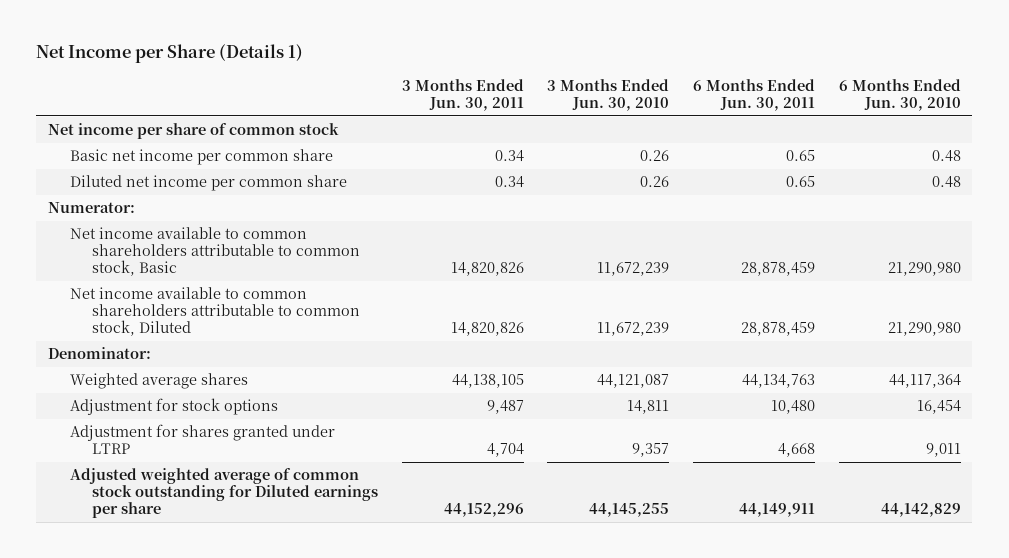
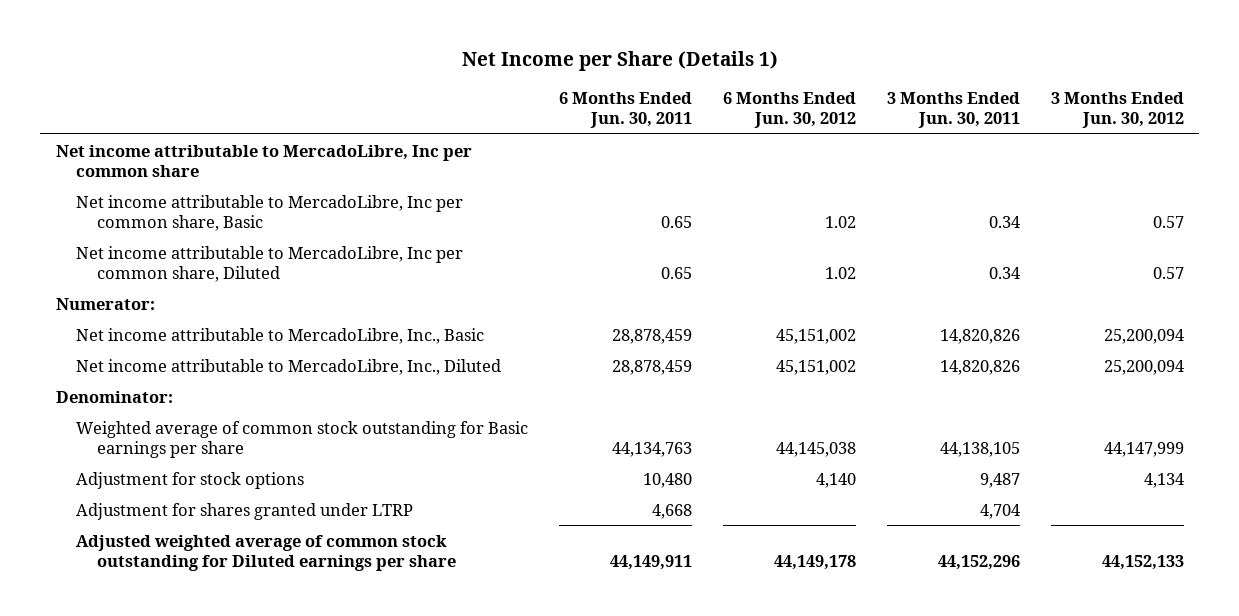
[547,78,670,111] 3 Months Ended Jun. 30, 2010 -> none
[838,78,961,111] 6 Months Ended Jun. 30, 2010 -> none
none -> [722,92,856,129] 6 Months Ended Jun. 30, 2012
none -> [1050,92,1184,129] 3 Months Ended Jun. 30, 2012
[48,123,340,140] Net income per share of common stock -> [55,144,472,177] Net income attributable to MercadoLibre, Inc per common share
[70,149,334,166] Basic net income per common share -> [76,194,464,231] Net income attributable to MercadoLibre, Inc per common share, Basic
[70,175,348,192] Diluted net income per common share -> [76,245,464,282] Net income attributable to MercadoLibre, Inc per common share, Diluted
[70,227,361,276] Net income available to common shareholders attributable to common stock, Basic -> [76,327,485,344] Net income attributable to MercadoLibre, Inc., Basic
[70,287,361,336] Net income available to common shareholders attributable to common stock, Diluted -> [76,358,502,375] Net income attributable to MercadoLibre, Inc., Diluted
[70,373,249,390] Weighted average shares -> [76,420,529,458] Weighted average of common stock outstanding for Basic earnings per share

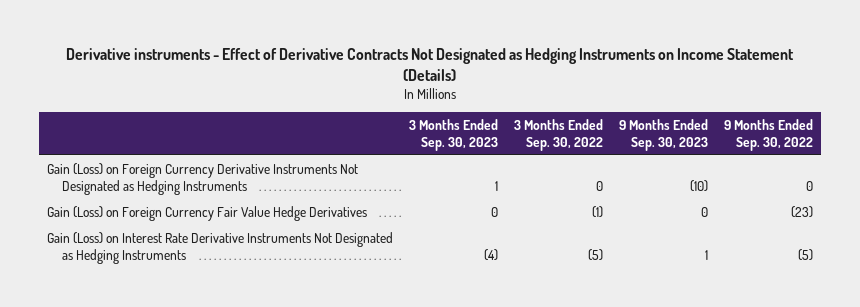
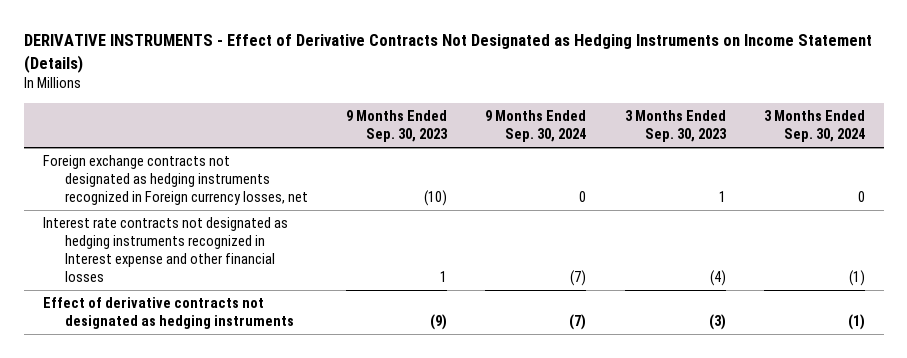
[66,47,795,81] Derivative instruments - Effect of Derivative Contracts Not Designated as Hedging Instruments on Income Statement (Details) -> [23,34,872,73] DERIVATIVE INSTRUMENTS - Effect of Derivative Contracts Not Designated as Hedging Instruments on Income Statement (Details)
[514,118,604,151] 3 Months Ended Sep. 30, 2022 -> none
[723,118,813,151] 9 Months Ended Sep. 30, 2022 -> none
none -> [485,110,587,143] 9 Months Ended Sep. 30, 2024
none -> [763,110,865,143] 3 Months Ended Sep. 30, 2024
[47,206,368,222] Gain (Loss) on Foreign Currency Fair Value Hedge Derivatives -> none
[47,163,359,195] Gain (Loss) on Foreign Currency Derivative Instruments Not Designated as Hedging Instruments -> [42,155,309,206] Foreign exchange contracts not designated as hedging instruments recognized in Foreign currency losses, net
[47,232,394,264] Gain (Loss) on Interest Rate Derivative Instruments Not Designated as Hedging Instruments -> [42,217,288,283] Interest rate contracts not designated as hedging instruments recognized in Interest expense and other financial losses
none -> [42,297,295,330] Effect of derivative contracts not designated as hedging instruments

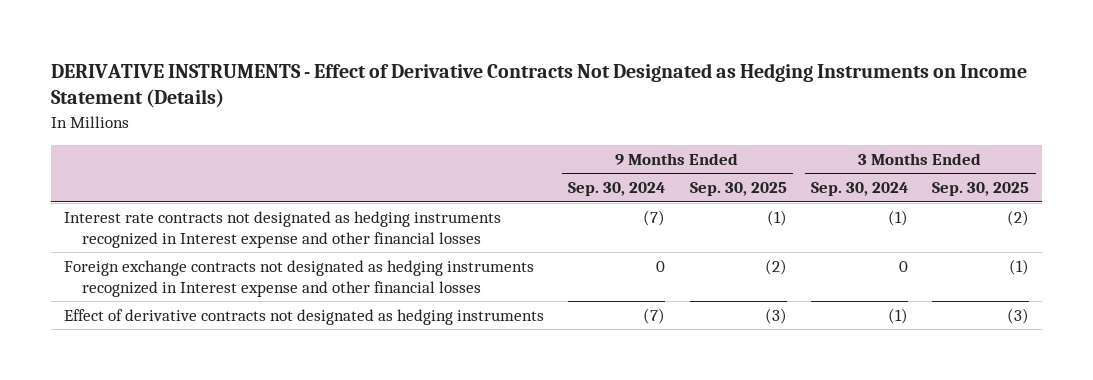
[346,110,449,143] 9 Months Ended Sep. 30, 2023 -> none
[624,110,727,143] 3 Months Ended Sep. 30, 2023 -> none
none -> [689,182,787,197] Sep. 30, 2025
none -> [932,182,1030,197] Sep. 30, 2025
[42,155,309,206] Foreign exchange contracts not designated as hedging instruments recognized in Foreign currency losses, net -> none
none -> [63,260,534,297] Foreign exchange contracts not designated as hedging instruments recognized in Interest expense and other financial losses

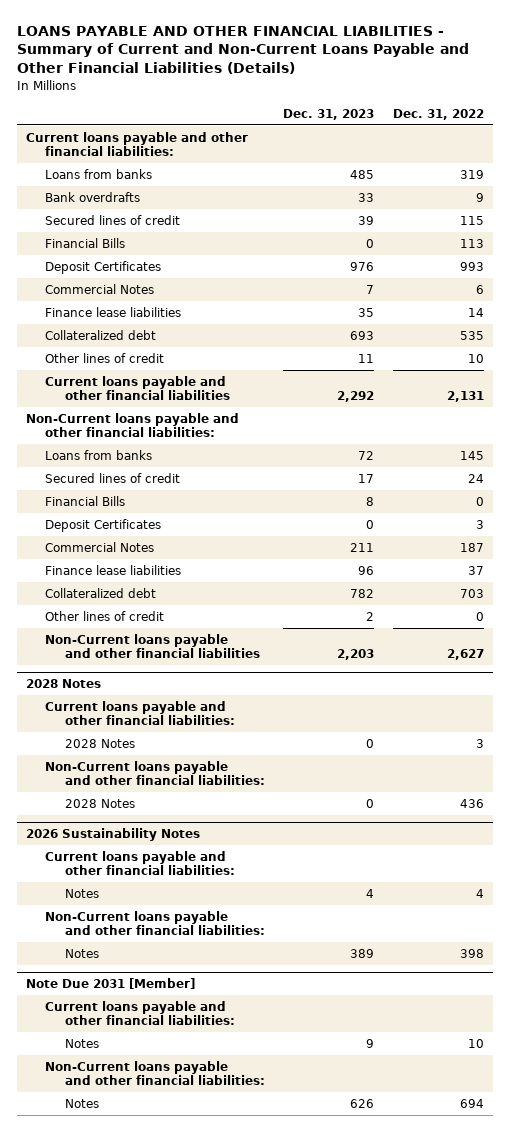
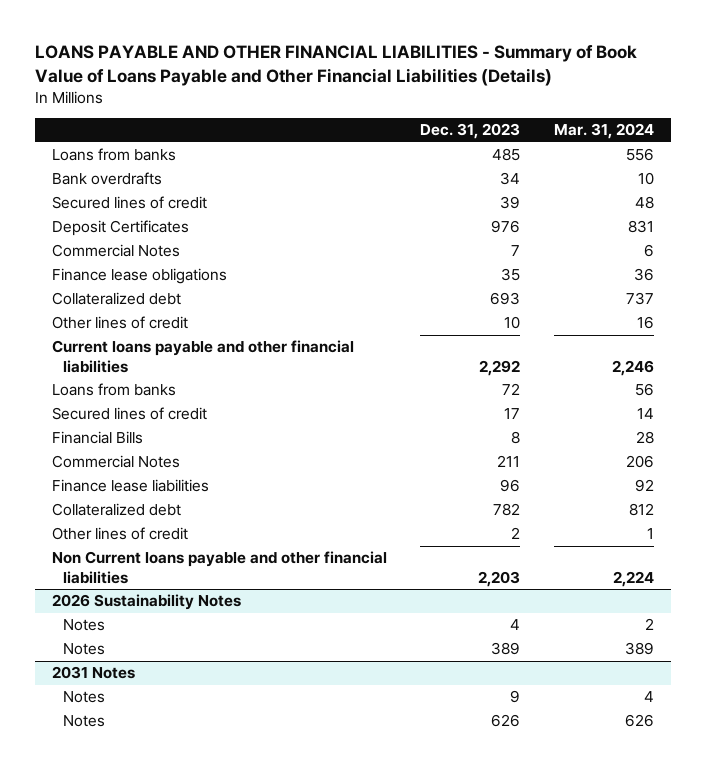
[16,25,469,75] LOANS PAYABLE AND OTHER FINANCIAL LIABILITIES - Summary of Current and Non-Current Loans Payable and Other Financial Liabilities (Details) -> [34,45,637,86] LOANS PAYABLE AND OTHER FINANCIAL LIABILITIES - Summary of Book Value of Loans Payable and Other Financial Liabilities (Details)
[392,108,484,120] Dec. 31, 2022 -> none
none -> [553,123,654,140] Mar. 31, 2024
[25,131,248,157] Current loans payable and other financial liabilities: -> none
[358,192,375,202] 33 -> [500,172,521,186] 34
[45,237,126,248] Financial Bills -> none
[45,306,182,317] Finance lease liabilities -> [51,268,227,285] Finance lease obligations
[358,353,375,363] 11 -> [504,316,521,330] 10
[25,412,239,438] Non-Current loans payable and other financial liabilities: -> none
[45,518,162,532] Deposit Certificates -> none
[25,679,101,689] 2028 Notes -> none
[45,700,235,726] Current loans payable and other financial liabilities: -> none
[64,738,135,748] 2028 Notes -> none
[45,760,265,786] Non-Current loans payable and other financial liabilities: -> none
[64,798,135,808] 2028 Notes -> none
[45,633,260,659] Non-Current loans payable and other financial liabilities -> [51,551,387,584] Non Current loans payable and other financial liabilities
[45,850,235,876] Current loans payable and other financial liabilities: -> none
[45,910,265,936] Non-Current loans payable and other financial liabilities: -> none
[45,1000,235,1026] Current loans payable and other financial liabilities: -> none
[25,978,195,990] Note Due 2031 [Member] -> [51,666,135,680] 2031 Notes
[45,1060,265,1086] Non-Current loans payable and other financial liabilities: -> none

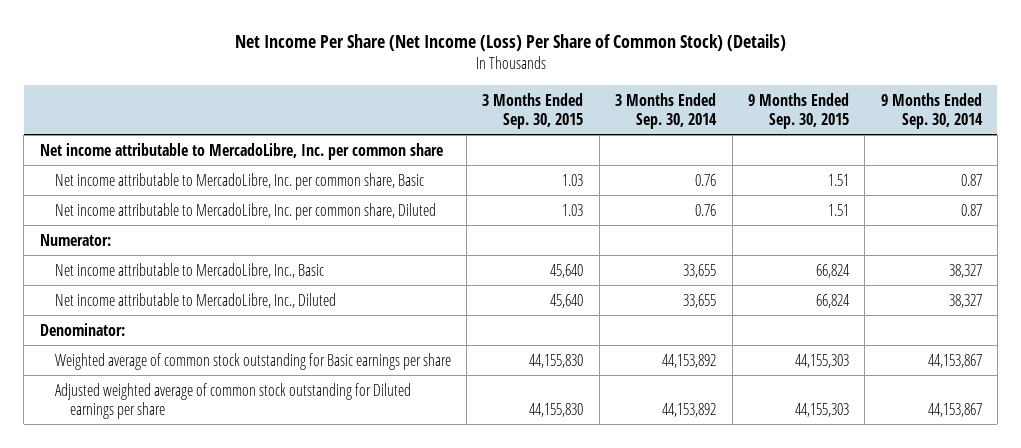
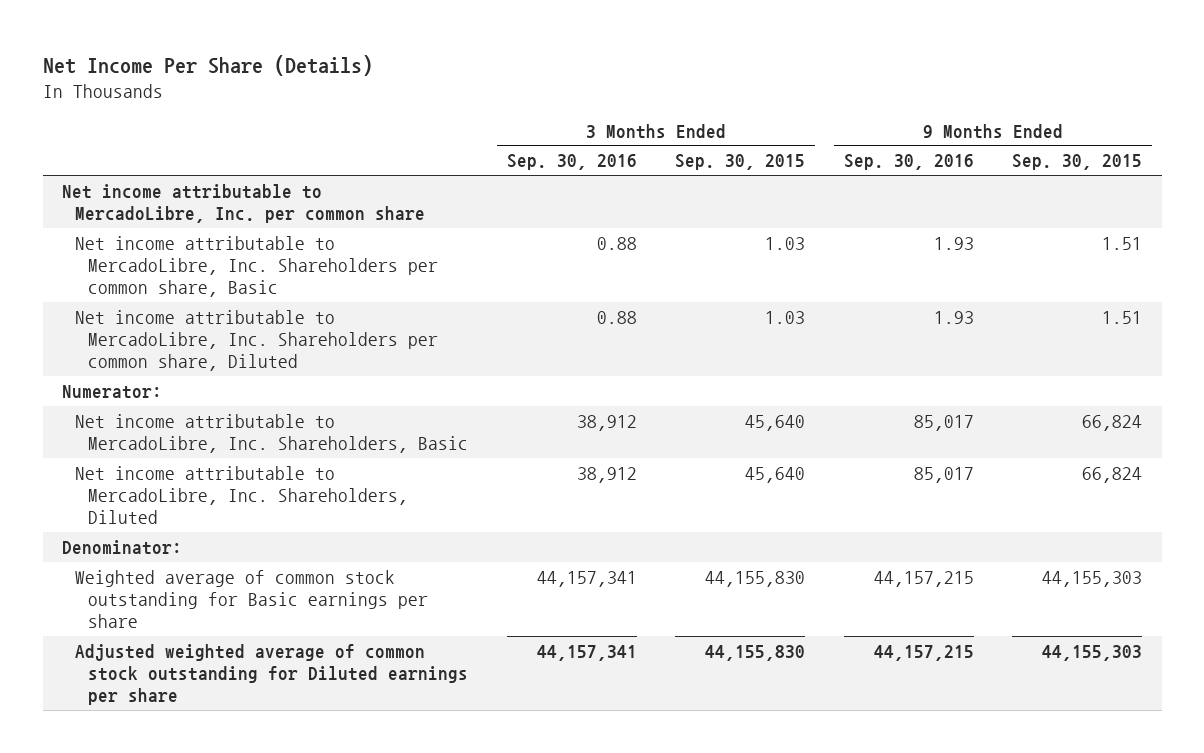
[234,34,786,52] Net Income Per Share (Net Income (Loss) Per Share of Common Stock) (Details) -> [42,54,373,76] Net Income Per Share (Details)
[615,92,718,129] 3 Months Ended Sep. 30, 2014 -> none
[880,92,983,129] 9 Months Ended Sep. 30, 2014 -> none
none -> [506,154,637,171] Sep. 30, 2016
none -> [843,154,974,171] Sep. 30, 2016
[54,172,424,190] Net income attributable to MercadoLibre, Inc. per common share, Basic -> [75,235,439,298] Net income attributable to MercadoLibre, Inc. Shareholders per common share, Basic
[54,202,436,220] Net income attributable to MercadoLibre, Inc. per common share, Diluted -> [75,309,439,372] Net income attributable to MercadoLibre, Inc. Shareholders per common share, Diluted
[54,262,324,278] Net income attributable to MercadoLibre, Inc., Basic -> [75,413,469,454] Net income attributable to MercadoLibre, Inc. Shareholders, Basic
[54,292,336,308] Net income attributable to MercadoLibre, Inc., Diluted -> [75,465,409,525] Net income attributable to MercadoLibre, Inc. Shareholders, Diluted

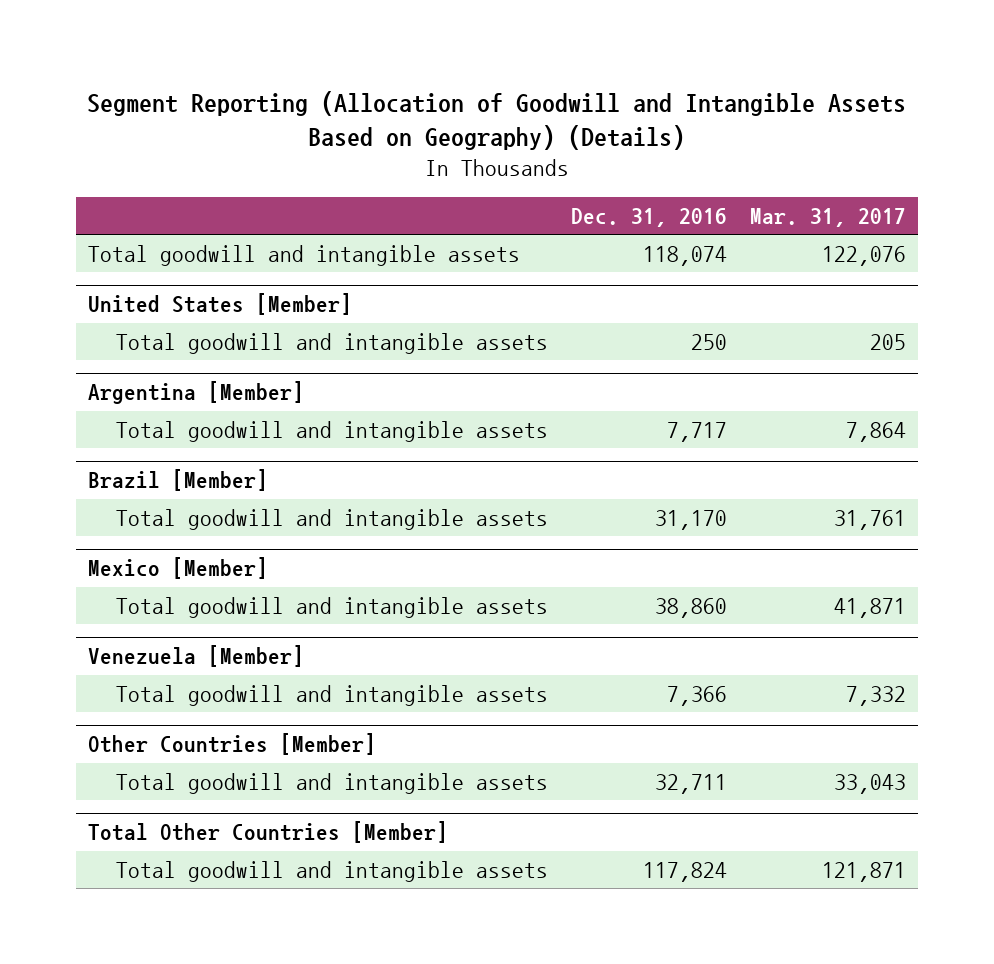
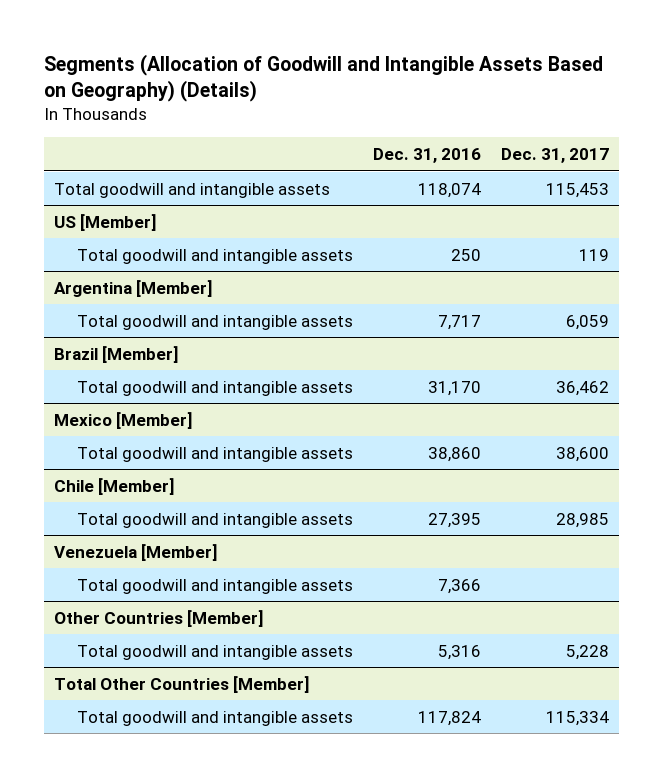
[87,90,907,151] Segment Reporting (Allocation of Goodwill and Intangible Assets Based on Geography) (Details) -> [43,53,603,103] Segments (Allocation of Goodwill and Intangible Assets Based on Geography) (Details)
[750,207,907,227] Mar. 31, 2017 -> none
none -> [500,148,609,164] Dec. 31, 2017
[87,293,352,316] United States [Member] -> [53,213,156,231] US [Member]
none -> [53,477,174,495] Chile [Member]
none -> [76,512,353,528] Total goodwill and intangible assets
[655,773,728,794] 32,711 -> [437,644,481,660] 5,316

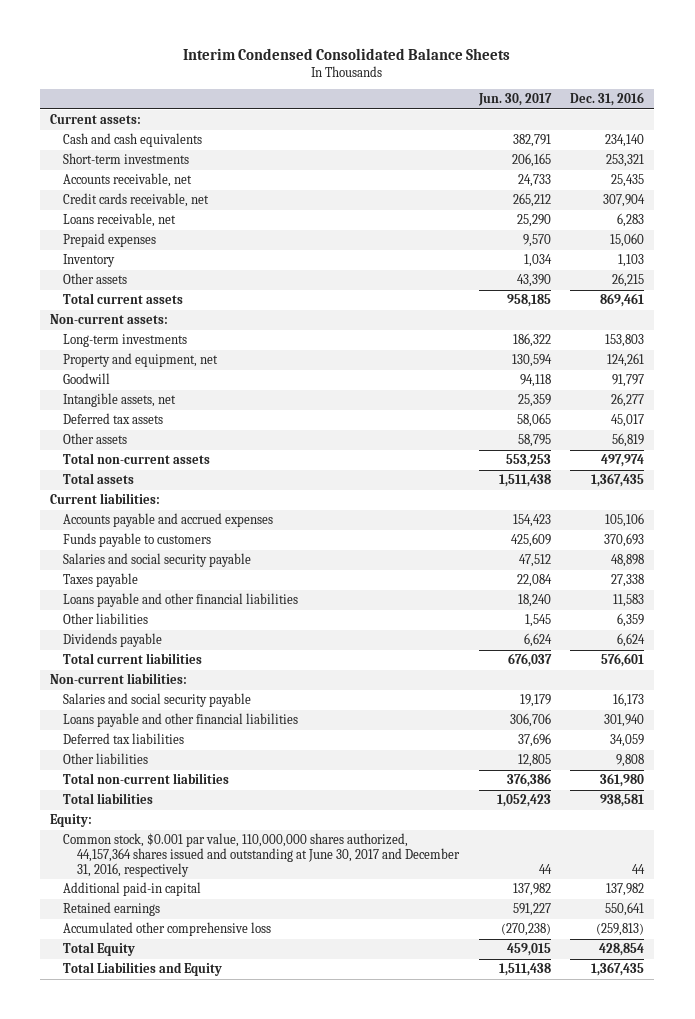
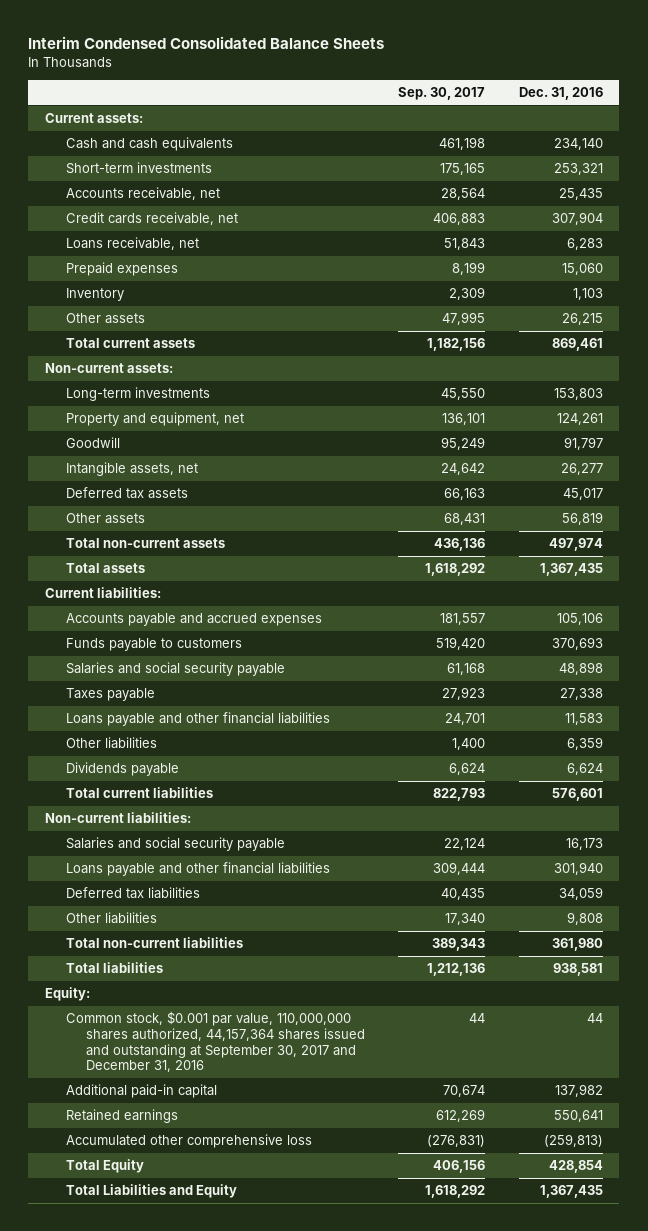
[477,93,552,107] Jun. 30, 2017 -> none
none -> [398,87,486,101] Sep. 30, 2017
[63,833,460,877] Common stock, $0.001 par value, 110,000,000 shares authorized, 44,157,364 shares issued and outstanding at June 30, 2017 and December 31, 2016, respectively -> [65,1011,366,1073] Common stock, $0.001 par value, 110,000,000 shares authorized, 44,157,364 shares issued and outstanding at September 30, 2017 and December 31, 2016

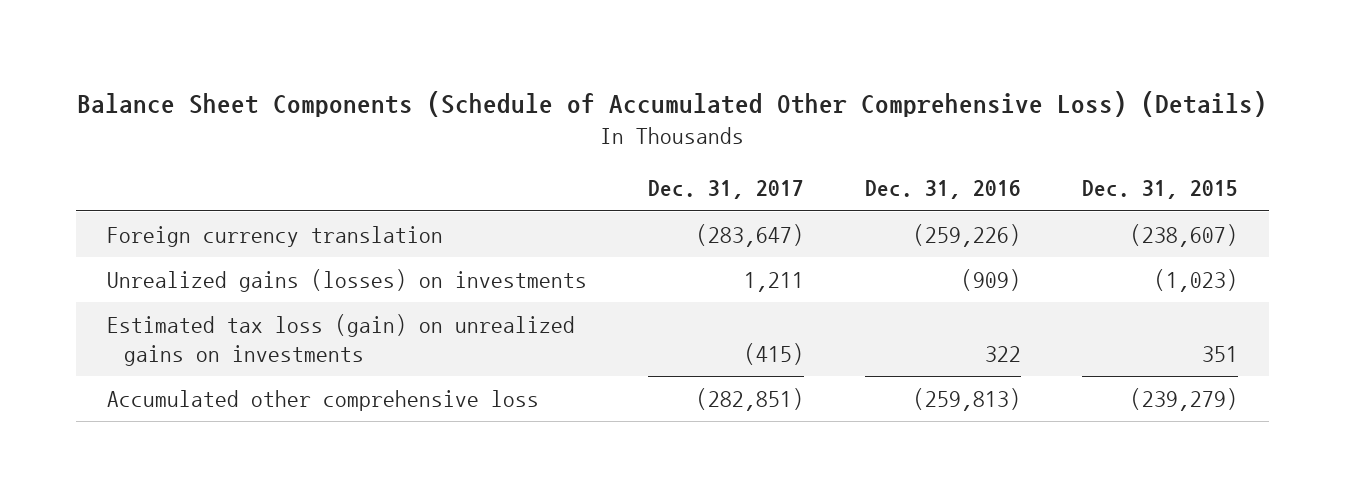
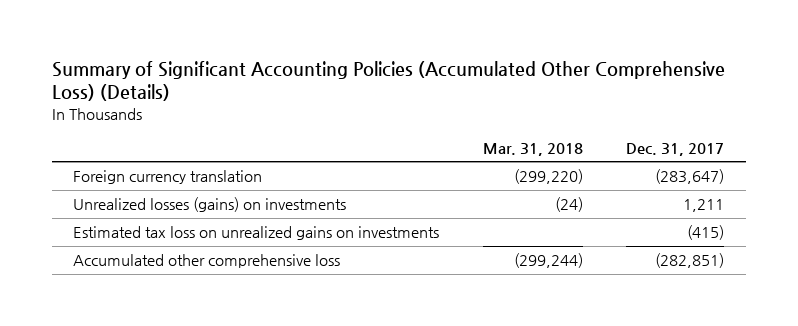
[77,90,1268,117] Balance Sheet Components (Schedule of Accumulated Other Comprehensive Loss) (Details) -> [51,60,725,102] Summary of Significant Accounting Policies (Accumulated Other Comprehensive Loss) (Details)
[865,180,1022,200] Dec. 31, 2016 -> none
[1082,180,1239,200] Dec. 31, 2015 -> none
none -> [482,142,583,156] Mar. 31, 2018
[106,268,587,292] Unrealized gains (losses) on investments -> [73,197,347,213] Unrealized losses (gains) on investments
[106,313,575,366] Estimated tax loss (gain) on unrealized gains on investments -> [73,226,440,241] Estimated tax loss on unrealized gains on investments

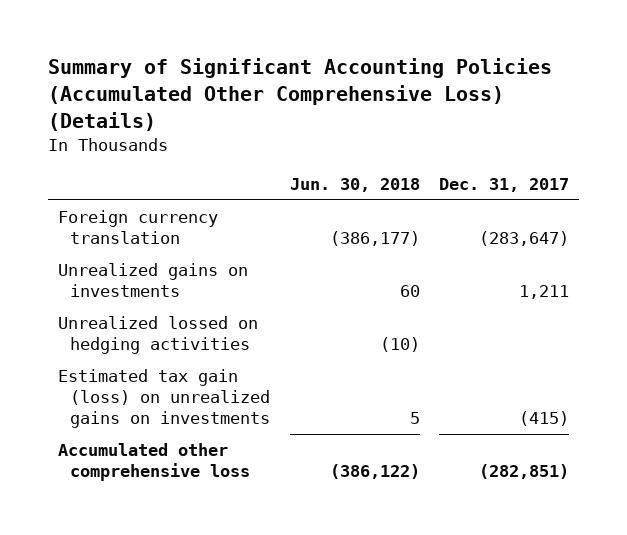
[482,142,583,156] Mar. 31, 2018 -> none
none -> [289,178,420,193] Jun. 30, 2018
[73,197,347,213] Unrealized losses (gains) on investments -> [57,263,248,298] Unrealized gains on investments
none -> [57,316,258,355] Unrealized lossed on hedging activities
[73,226,440,241] Estimated tax loss on unrealized gains on investments -> [57,369,270,429] Estimated tax gain (loss) on unrealized gains on investments

